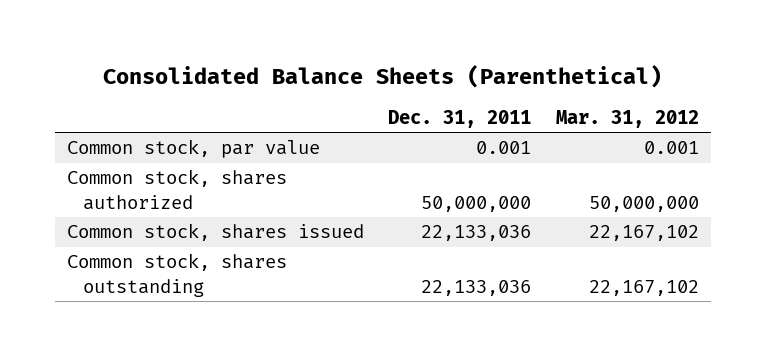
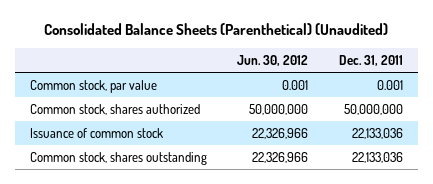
[102,64,662,88] Consolidated Balance Sheets (Parenthetical) -> [44,22,389,35] Consolidated Balance Sheets (Parenthetical) (Unaudited)
[555,109,699,128] Mar. 31, 2012 -> none
none -> [237,54,309,66] Jun. 30, 2012
[67,223,365,242] Common stock, shares issued -> [29,127,163,138] Issuance of common stock

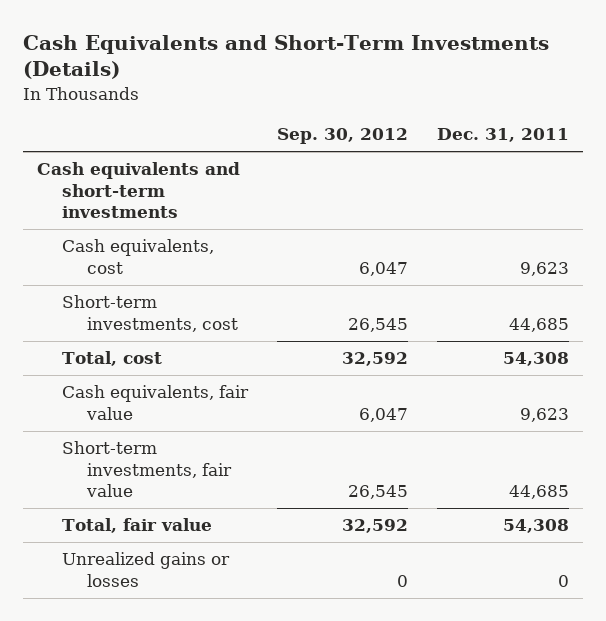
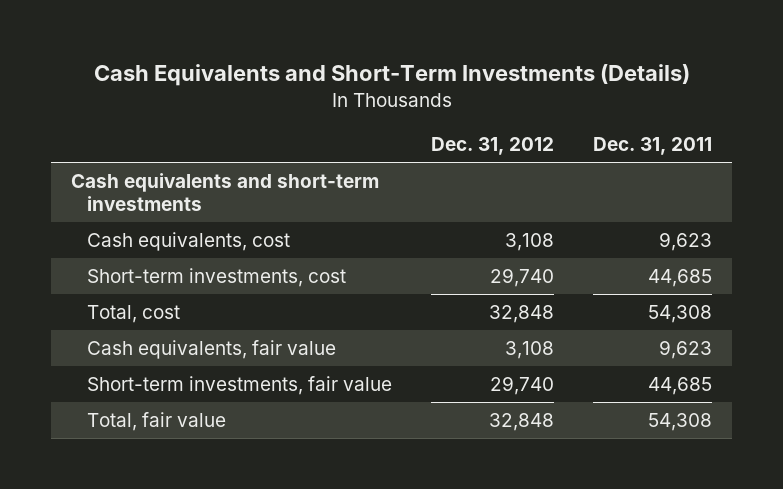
[276,128,408,145] Sep. 30, 2012 -> none
none -> [431,137,555,156] Dec. 31, 2012
[61,552,230,587] Unrealized gains or losses -> none

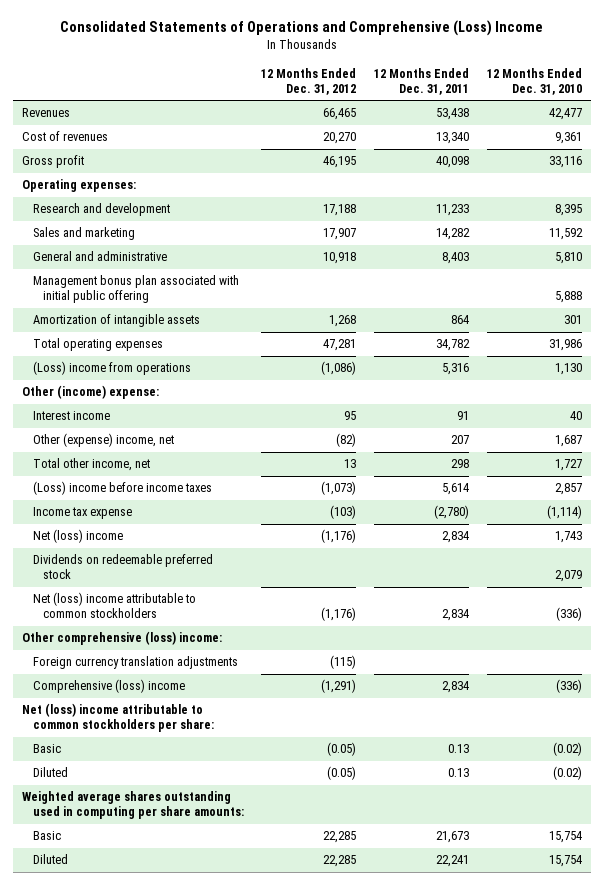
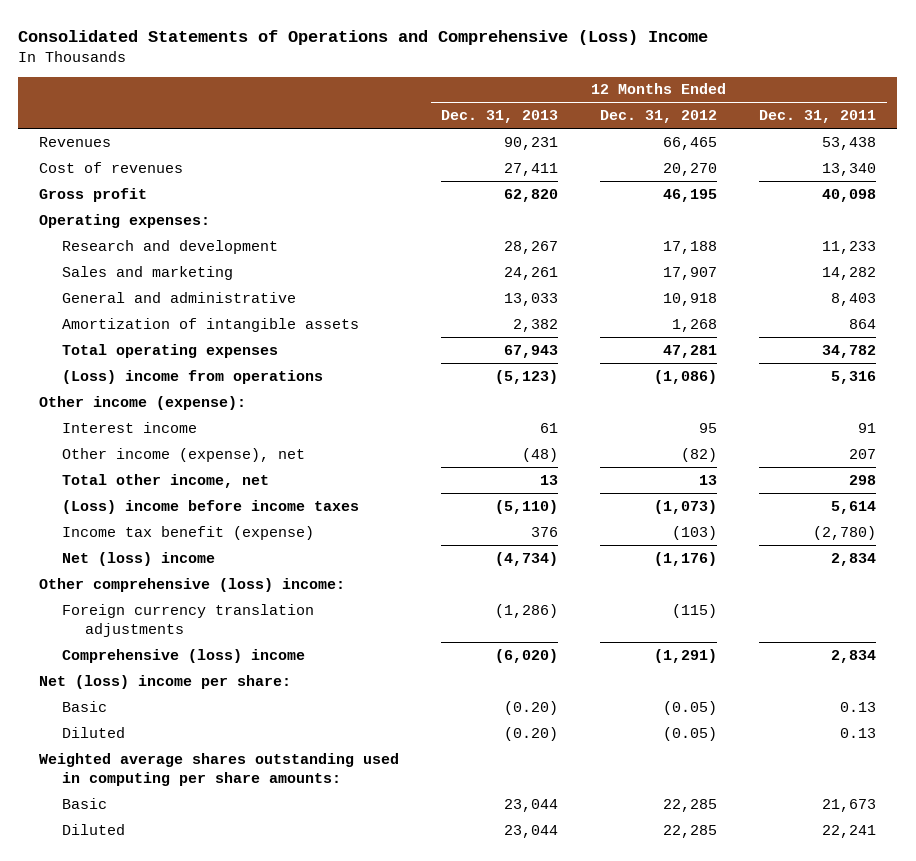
[487,67,583,96] 12 Months Ended Dec. 31, 2010 -> none
none -> [441,110,559,124] Dec. 31, 2013
[32,275,239,304] Management bonus plan associated with initial public offering -> none
[21,385,159,400] Other (income) expense: -> [39,395,247,410] Other income (expense):
[32,433,174,448] Other (expense) income, net -> [62,447,306,462] Other income (expense), net
[32,507,132,520] Income tax expense -> [62,525,315,540] Income tax benefit (expense)
[32,554,213,580] Dividends on redeemable preferred stock -> none
[32,592,196,619] Net (loss) income attributable to common stockholders -> none
[21,703,214,733] Net (loss) income attributable to common stockholders per share: -> [39,674,292,689] Net (loss) income per share:

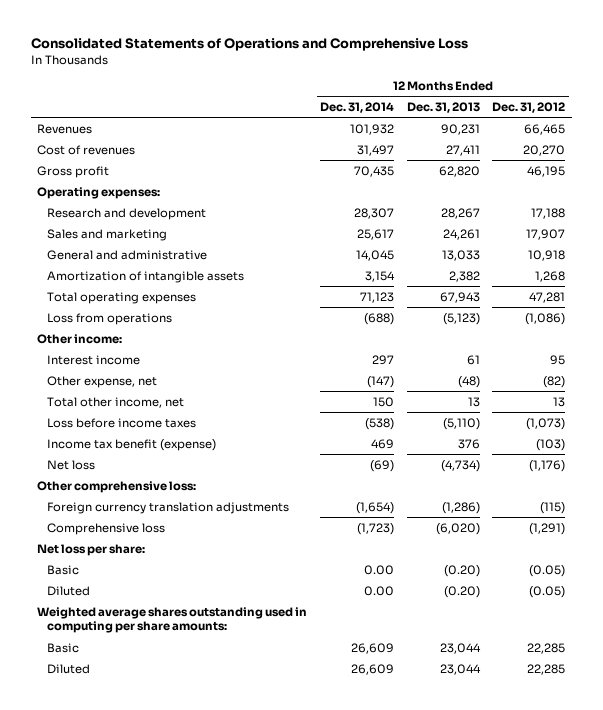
[18,29,709,45] Consolidated Statements of Operations and Comprehensive (Loss) Income -> [30,38,468,52] Consolidated Statements of Operations and Comprehensive Loss
[759,110,877,124] Dec. 31, 2011 -> none
none -> [319,101,394,113] Dec. 31, 2014
[62,369,324,384] (Loss) income from operations -> [47,312,173,325] Loss from operations
[39,395,247,410] Other income (expense): -> [37,333,123,344] Other income:
[62,447,306,462] Other income (expense), net -> [47,375,158,388] Other expense, net
[62,499,360,514] (Loss) income before income taxes -> [47,417,197,428] Loss before income taxes
[62,551,216,566] Net (loss) income -> [47,459,96,470] Net loss
[39,577,346,592] Other comprehensive (loss) income: -> [37,480,197,493] Other comprehensive loss:
[62,648,306,663] Comprehensive (loss) income -> [47,522,166,535] Comprehensive loss
[39,674,292,689] Net (loss) income per share: -> [37,543,146,556] Net loss per share:

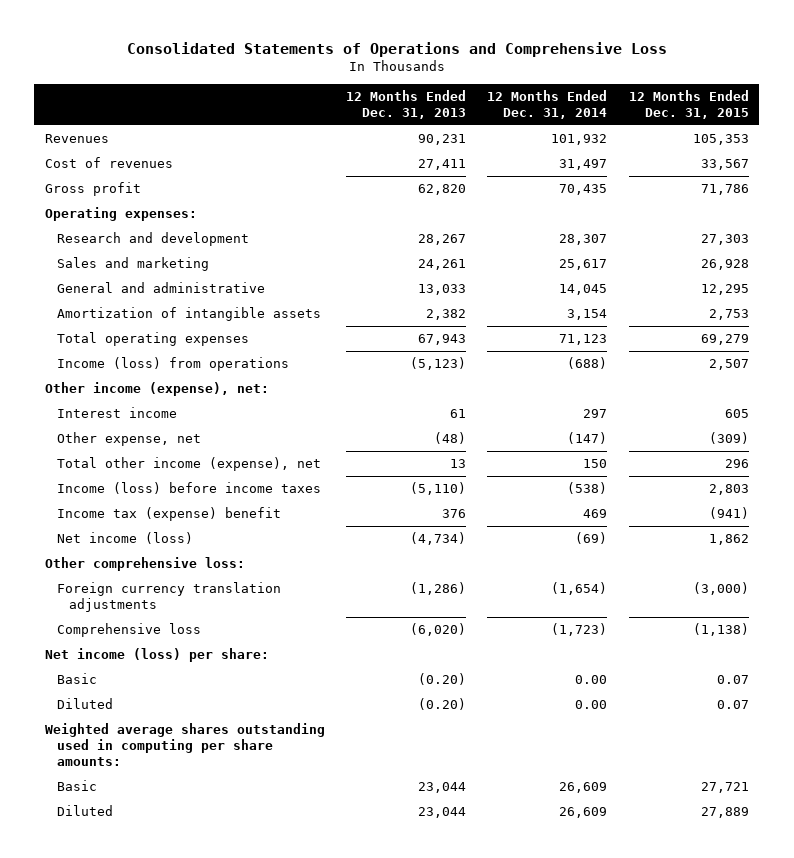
[492,101,566,113] Dec. 31, 2012 -> none
none -> [628,90,749,120] 12 Months Ended Dec. 31, 2015
[47,312,173,325] Loss from operations -> [57,357,290,372] Income (loss) from operations
[37,333,123,344] Other income: -> [44,382,269,397] Other income (expense), net:
[47,396,185,408] Total other income, net -> [57,457,322,472] Total other income (expense), net
[47,417,197,428] Loss before income taxes -> [57,482,322,495] Income (loss) before income taxes
[47,438,217,451] Income tax benefit (expense) -> [57,507,282,522] Income tax (expense) benefit
[47,459,96,470] Net loss -> [57,532,194,545] Net income (loss)
[37,543,146,556] Net loss per share: -> [44,648,269,663] Net income (loss) per share:

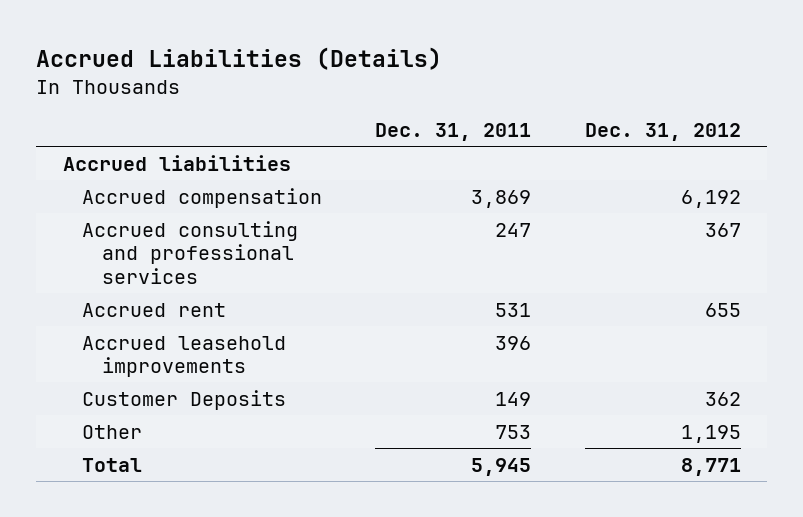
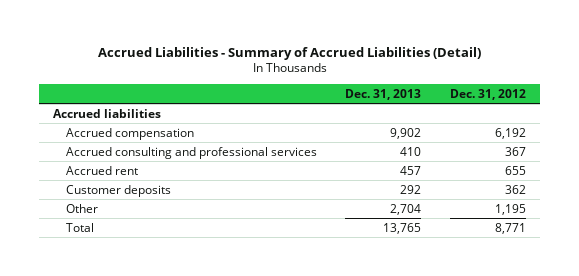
[36,46,443,70] Accrued Liabilities (Details) -> [97,46,481,60] Accrued Liabilities - Summary of Accrued Liabilities (Detail)
[375,123,532,142] Dec. 31, 2011 -> none
none -> [345,88,422,100] Dec. 31, 2013
[82,335,287,378] Accrued leasehold improvements -> none
[82,389,287,410] Customer Deposits -> [65,184,171,197] Customer deposits

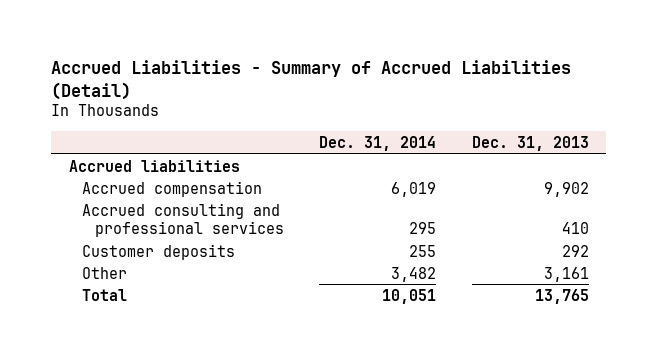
[449,88,526,100] Dec. 31, 2012 -> none
none -> [319,135,437,151] Dec. 31, 2014
[65,165,138,175] Accrued rent -> none
[390,203,422,215] 2,704 -> [543,266,589,282] 3,161

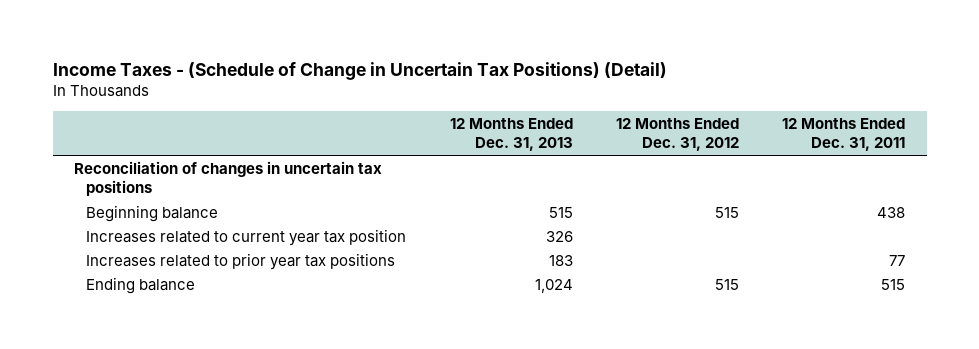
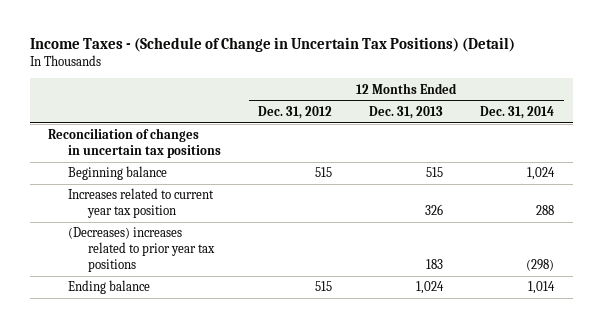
[782,117,906,152] 12 Months Ended Dec. 31, 2011 -> none
none -> [480,105,555,119] Dec. 31, 2014
[86,252,396,270] Increases related to prior year tax positions -> [68,227,215,273] (Decreases) increases related to prior year tax positions

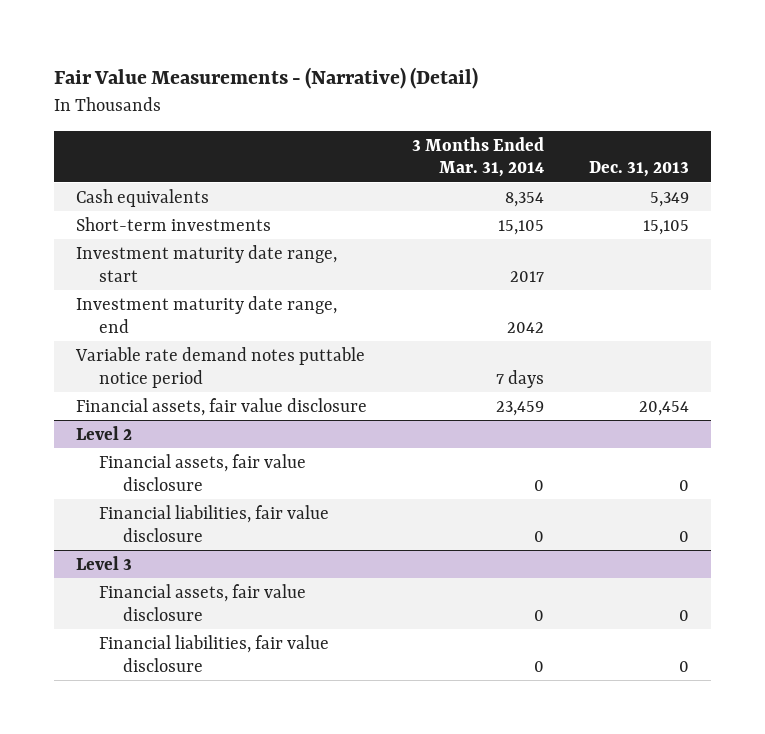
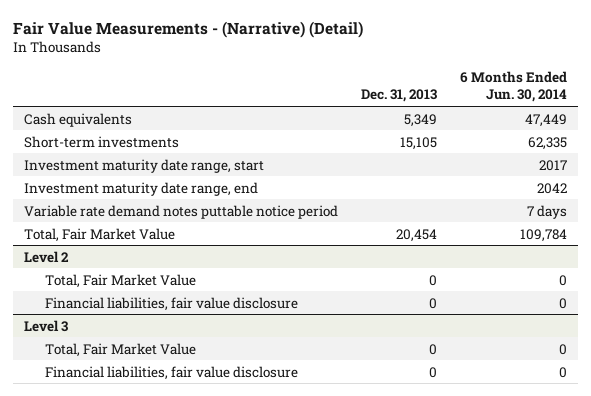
[411,136,544,178] 3 Months Ended Mar. 31, 2014 -> none
none -> [459,71,567,103] 6 Months Ended Jun. 30, 2014
[76,397,368,416] Financial assets, fair value disclosure -> [24,227,176,242] Total, Fair Market Value
[99,453,307,491] Financial assets, fair value disclosure -> [44,273,196,288] Total, Fair Market Value
[99,583,307,621] Financial assets, fair value disclosure -> [44,342,196,357] Total, Fair Market Value

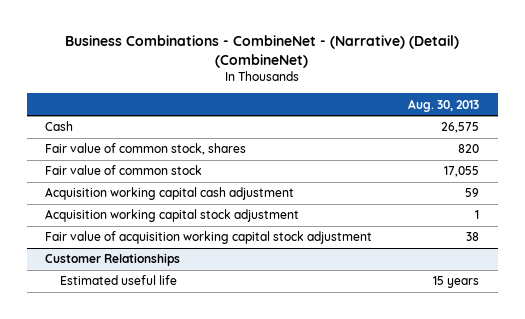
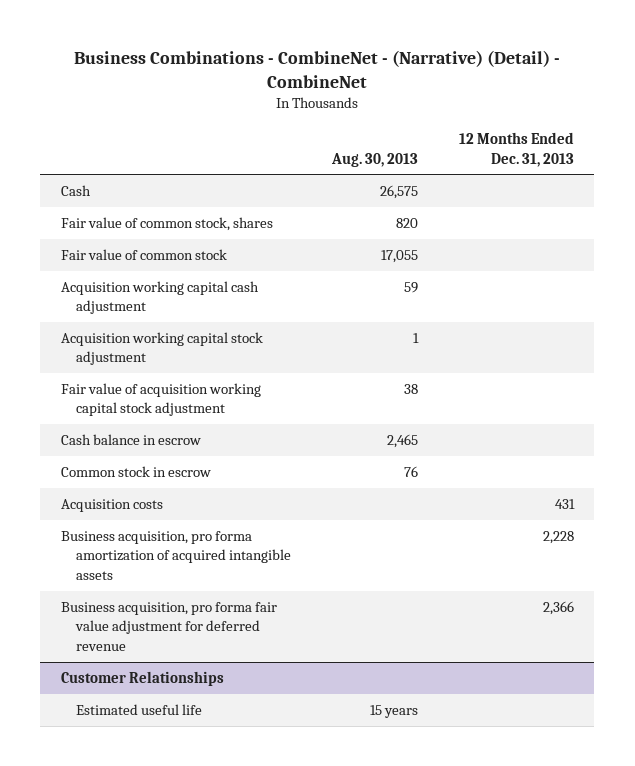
[65,34,460,68] Business Combinations - CombineNet - (Narrative) (Detail) (CombineNet) -> [74,50,561,88] Business Combinations - CombineNet - (Narrative) (Detail) - CombineNet
none -> [458,132,574,167] 12 Months Ended Dec. 31, 2013
none -> [60,433,201,445] Cash balance in escrow
none -> [60,465,211,477] Common stock in escrow
none -> [60,498,163,512] Acquisition costs
none -> [60,530,291,580] Business acquisition, pro forma amortization of acquired intangible assets
none -> [60,601,277,651] Business acquisition, pro forma fair value adjustment for deferred revenue

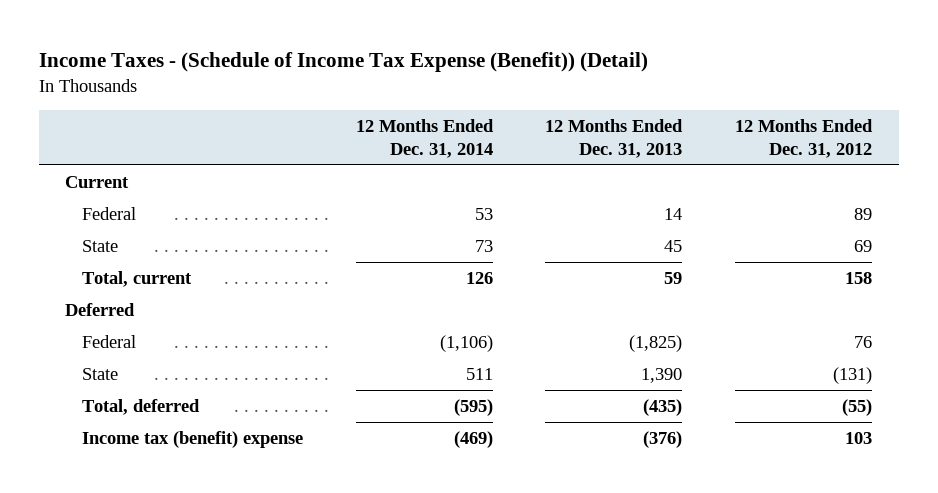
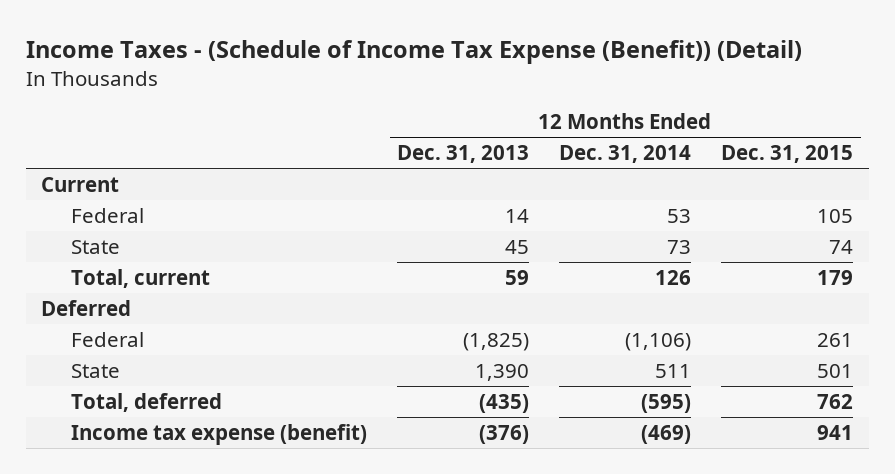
[735,119,874,158] 12 Months Ended Dec. 31, 2012 -> none
none -> [721,144,854,163] Dec. 31, 2015
[81,430,303,448] Income tax (benefit) expense -> [70,423,367,445] Income tax expense (benefit)

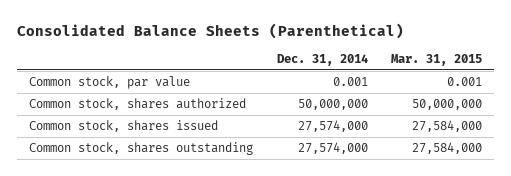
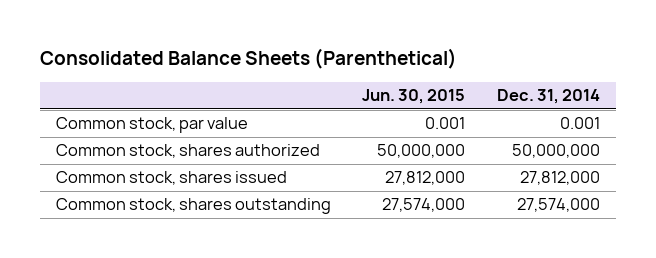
[391,54,483,67] Mar. 31, 2015 -> none
none -> [362,89,466,105] Jun. 30, 2015
[297,120,368,133] 27,574,000 -> [520,171,601,186] 27,812,000

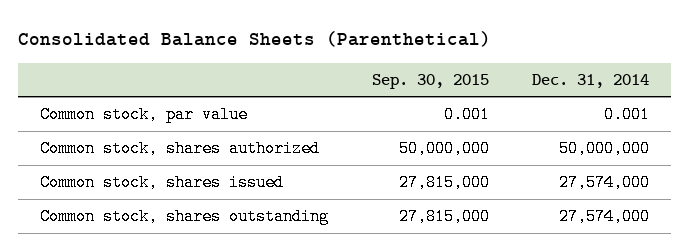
[362,89,466,105] Jun. 30, 2015 -> none
none -> [371,73,489,89] Sep. 30, 2015
[520,171,601,186] 27,812,000 -> [558,174,650,192] 27,574,000

